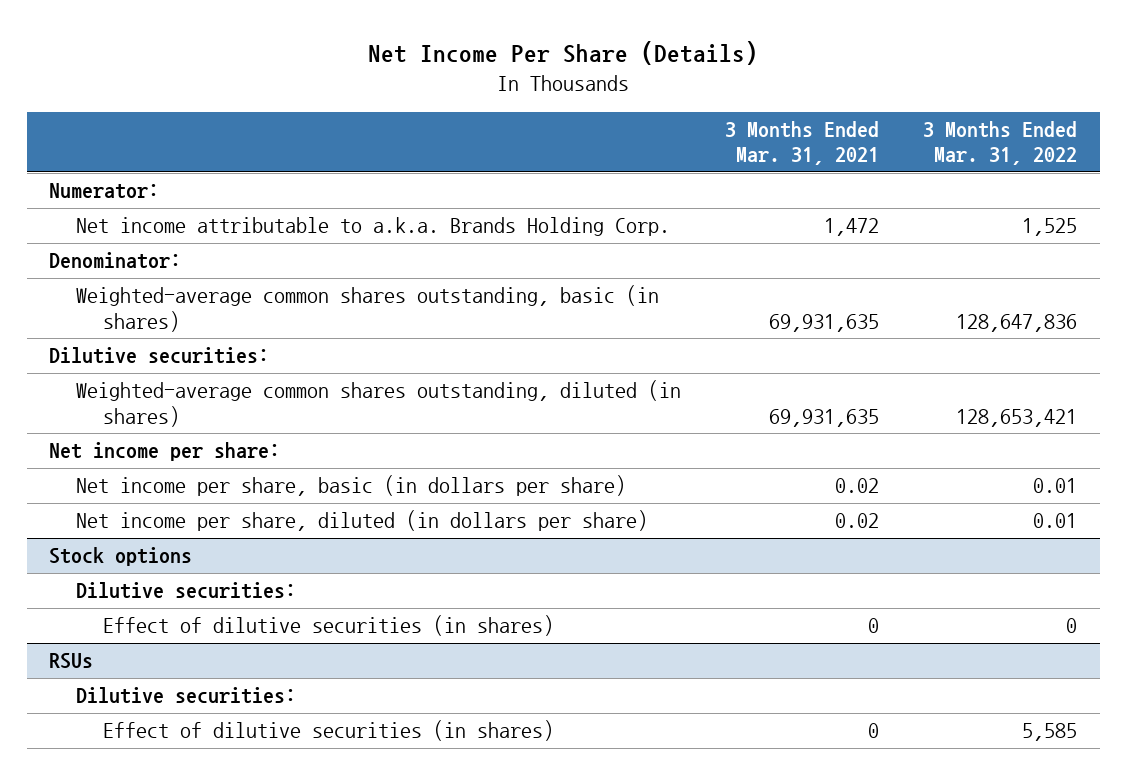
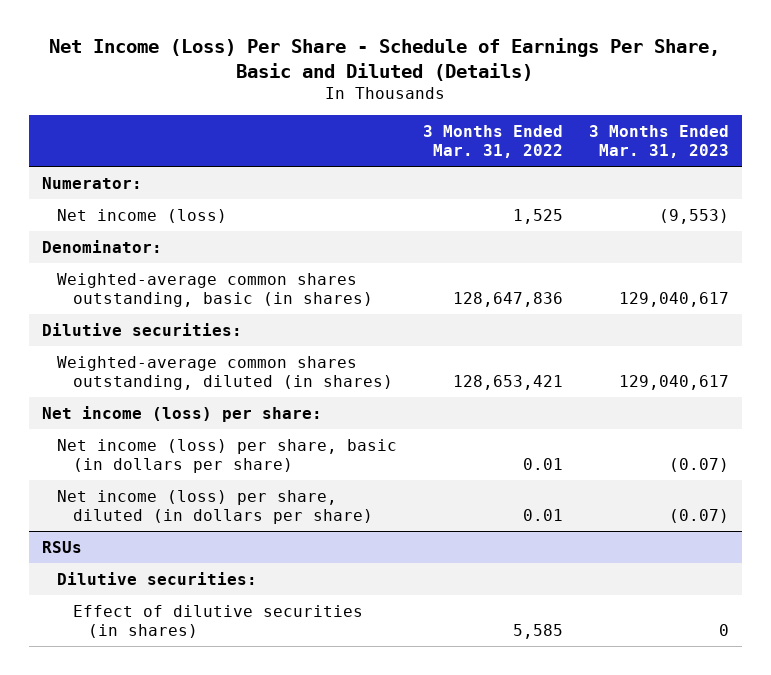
[368,40,759,65] Net Income Per Share (Details) -> [49,38,721,81] Net Income (Loss) Per Share - Schedule of Earnings Per Share, Basic and Diluted (Details)
[725,121,880,166] 3 Months Ended Mar. 31, 2021 -> none
none -> [589,124,730,159] 3 Months Ended Mar. 31, 2023
[76,217,671,237] Net income attributable to a.k.a. Brands Holding Corp. -> [57,208,228,223] Net income (loss)
[48,547,192,567] Stock options -> none
[76,582,297,600] Dilutive securities: -> none
[103,615,555,637] Effect of dilutive securities (in shares) -> none
[48,442,280,462] Net income per share: -> [41,405,322,422] Net income (loss) per share:
[76,475,627,497] Net income per share, basic (in dollars per share) -> [57,438,398,474] Net income (loss) per share, basic (in dollars per share)
[76,510,649,532] Net income per share, diluted (in dollars per share) -> [57,489,373,525] Net income (loss) per share, diluted (in dollars per share)

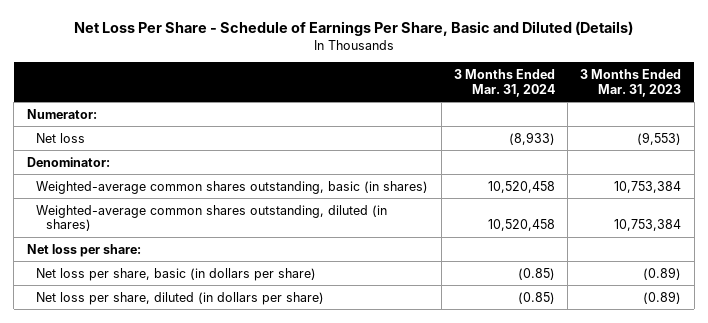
[49,38,721,81] Net Income (Loss) Per Share - Schedule of Earnings Per Share, Basic and Diluted (Details) -> [74,21,634,37] Net Loss Per Share - Schedule of Earnings Per Share, Basic and Diluted (Details)
[423,124,564,159] 3 Months Ended Mar. 31, 2022 -> none
none -> [453,68,555,97] 3 Months Ended Mar. 31, 2024
[57,208,228,223] Net income (loss) -> [36,132,86,143] Net loss
[41,322,242,336] Dilutive securities: -> none
[41,540,82,553] RSUs -> none
[57,571,258,585] Dilutive securities: -> none
[72,604,363,639] Effect of dilutive securities (in shares) -> none
[619,292,730,308] 129,040,617 -> [614,180,682,193] 10,753,384
[619,375,730,391] 129,040,617 -> [614,219,682,232] 10,753,384
[41,405,322,422] Net income (loss) per share: -> [26,243,141,257] Net loss per share:
[57,438,398,474] Net income (loss) per share, basic (in dollars per share) -> [36,267,317,281] Net loss per share, basic (in dollars per share)
[669,458,730,473] (0.07) -> [643,266,682,280] (0.89)
[57,489,373,525] Net income (loss) per share, diluted (in dollars per share) -> [36,291,325,305] Net loss per share, diluted (in dollars per share)
[669,509,730,524] (0.07) -> [643,290,682,304] (0.89)

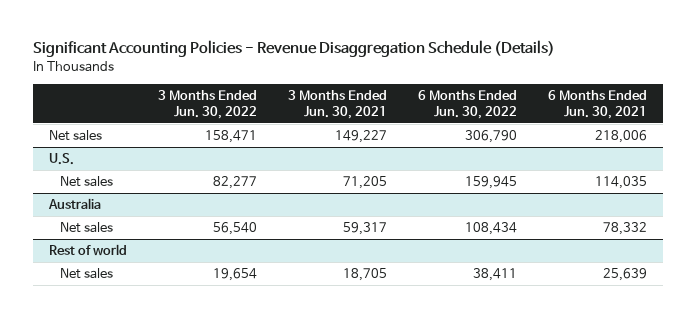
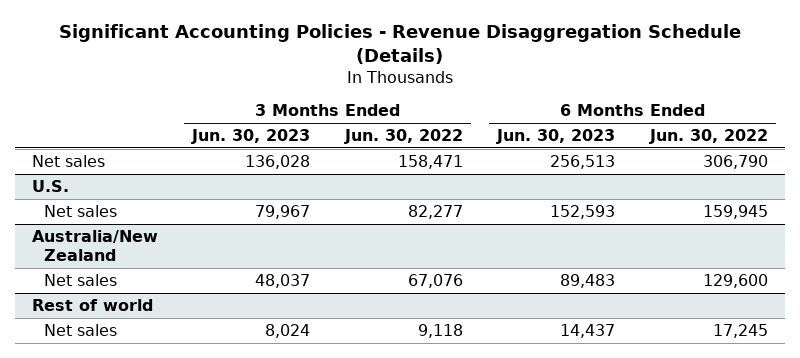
[288,89,388,120] 3 Months Ended Jun. 30, 2021 -> none
[548,89,648,120] 6 Months Ended Jun. 30, 2021 -> none
none -> [191,129,311,145] Jun. 30, 2023
none -> [496,129,616,145] Jun. 30, 2023
[48,197,102,209] Australia -> none
none -> [31,229,158,262] Australia/New Zealand
[213,221,258,235] 56,540 -> [407,273,463,288] 67,076
[465,221,518,235] 108,434 -> [702,273,768,288] 129,600
[213,267,258,281] 19,654 -> [417,323,463,338] 9,118
[473,267,518,281] 38,411 -> [712,323,768,338] 17,245

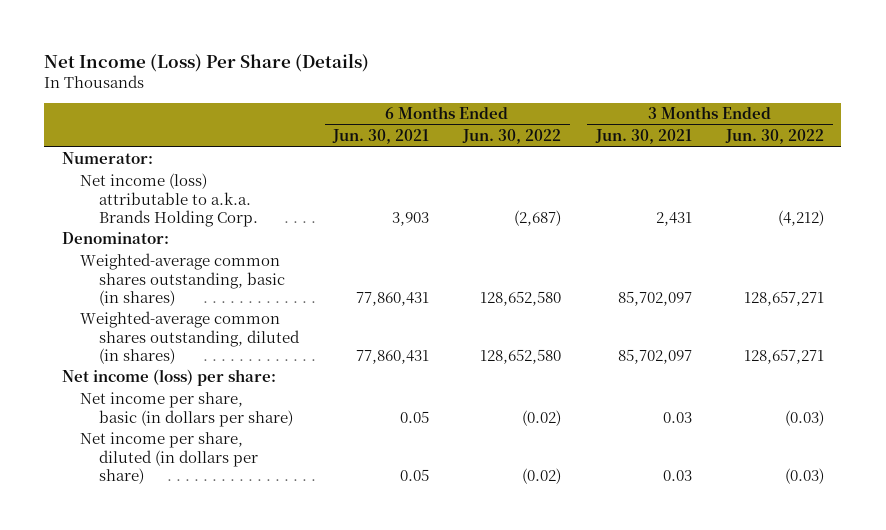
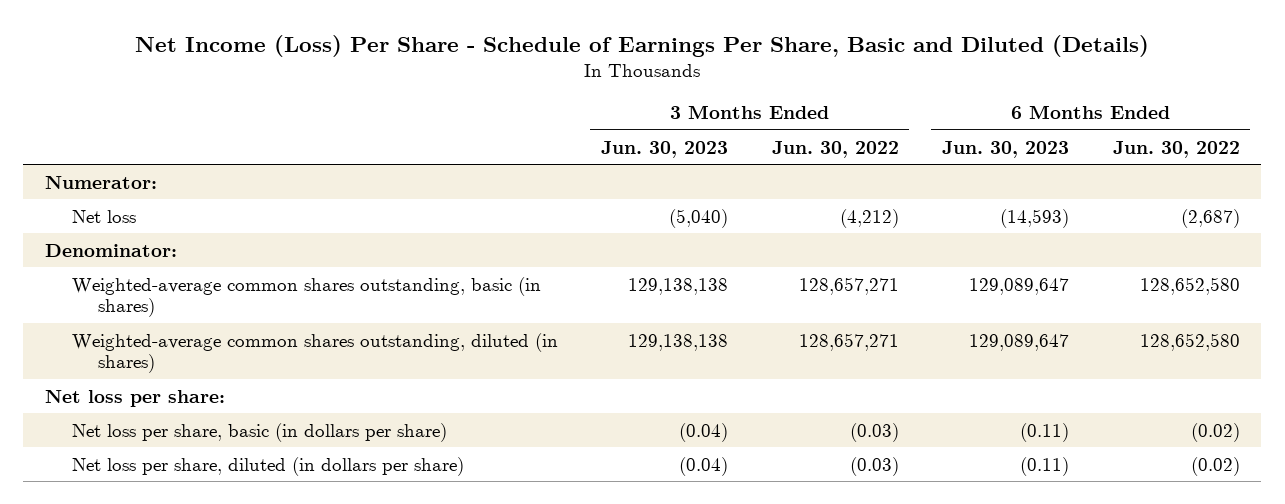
[44,52,370,72] Net Income (Loss) Per Share (Details) -> [135,35,1150,58] Net Income (Loss) Per Share - Schedule of Earnings Per Share, Basic and Diluted (Details)
[332,129,430,145] Jun. 30, 2021 -> none
[594,129,692,145] Jun. 30, 2021 -> none
none -> [601,140,729,158] Jun. 30, 2023
none -> [942,140,1070,158] Jun. 30, 2023
[80,173,258,227] Net income (loss) attributable to a.k.a. Brands Holding Corp. -> [71,209,136,223] Net loss
[61,369,276,387] Net income (loss) per share: -> [45,389,226,407] Net loss per share:
[80,392,293,427] Net income per share, basic (in dollars per share) -> [71,422,447,442] Net loss per share, basic (in dollars per share)
[80,432,258,484] Net income per share, diluted (in dollars per share) -> [71,456,464,476] Net loss per share, diluted (in dollars per share)

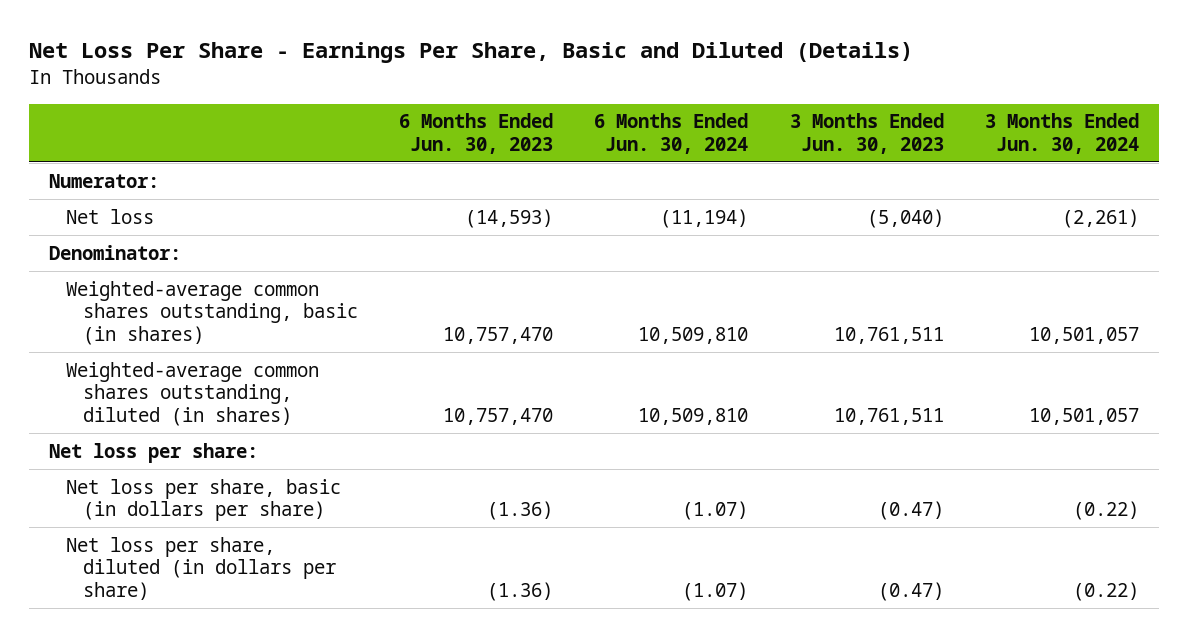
[135,35,1150,58] Net Income (Loss) Per Share - Schedule of Earnings Per Share, Basic and Diluted (Details) -> [28,42,913,64] Net Loss Per Share - Earnings Per Share, Basic and Diluted (Details)
[771,140,899,158] Jun. 30, 2022 -> none
[1112,140,1240,158] Jun. 30, 2022 -> none
none -> [594,113,749,154] 6 Months Ended Jun. 30, 2024
none -> [984,113,1139,154] 3 Months Ended Jun. 30, 2024
[628,277,729,295] 129,138,138 -> [833,326,944,344] 10,761,511
[969,277,1070,295] 129,089,647 -> [443,326,554,344] 10,757,470
[628,333,729,351] 129,138,138 -> [833,407,944,425] 10,761,511
[969,333,1070,351] 129,089,647 -> [443,407,554,425] 10,757,470
[679,422,729,442] (0.04) -> [877,501,944,521] (0.47)
[1020,422,1070,442] (0.11) -> [487,501,554,521] (1.36)
[679,456,729,476] (0.04) -> [877,581,944,601] (0.47)
[1020,456,1070,476] (0.11) -> [487,581,554,601] (1.36)

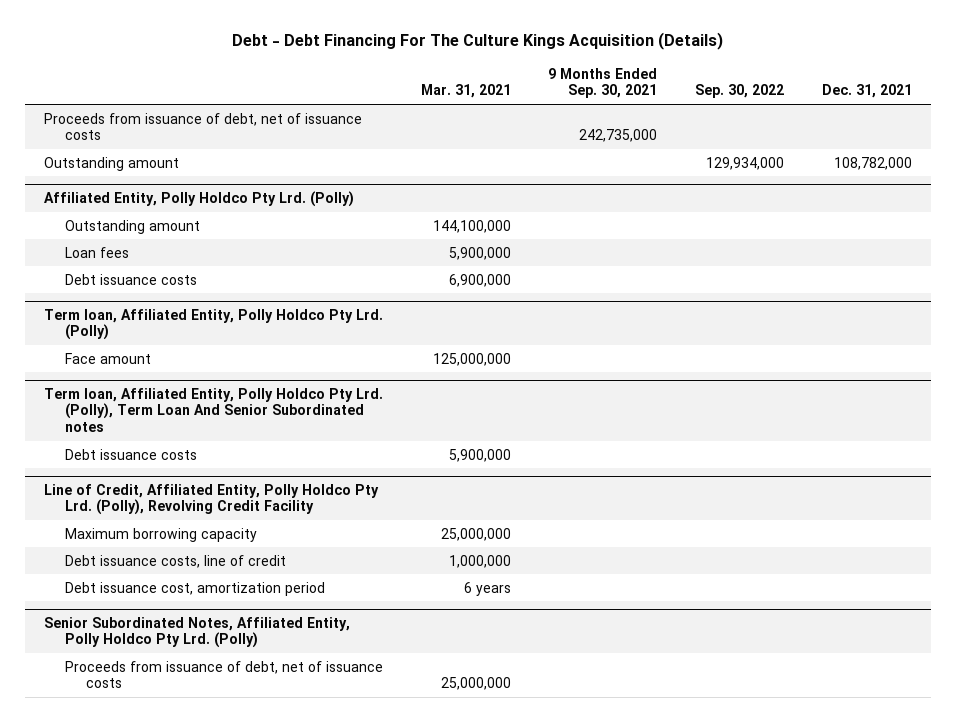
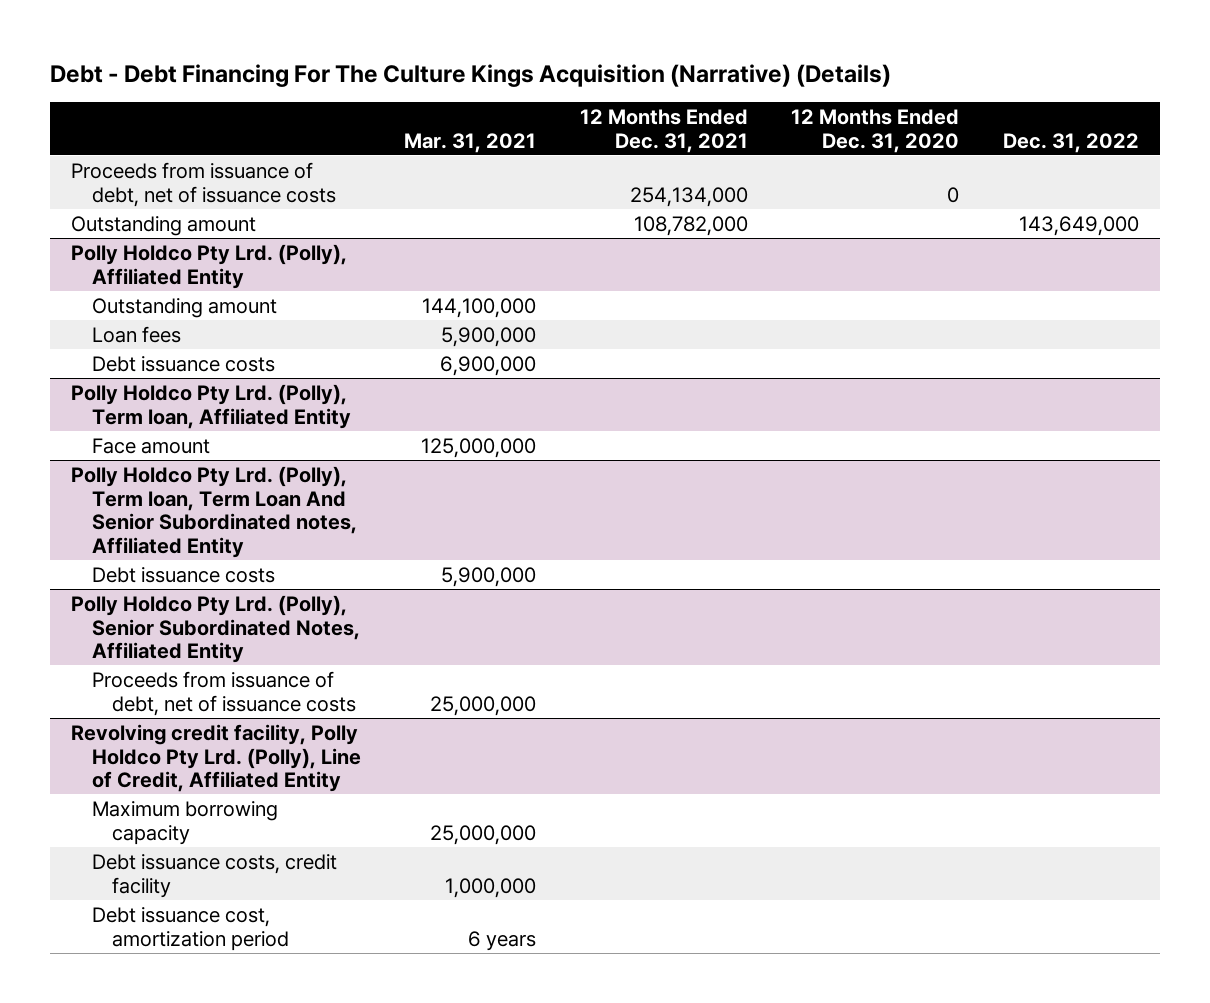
[231,32,723,51] Debt - Debt Financing For The Culture Kings Acquisition (Details) -> [49,63,891,87] Debt - Debt Financing For The Culture Kings Acquisition (Narrative) (Details)
[548,67,658,99] 9 Months Ended Sep. 30, 2021 -> none
[695,84,785,99] Sep. 30, 2022 -> none
[822,84,913,99] Dec. 31, 2021 -> none
none -> [579,109,748,153] 12 Months Ended Dec. 31, 2021
none -> [791,109,960,153] 12 Months Ended Dec. 31, 2020
none -> [1002,132,1139,153] Dec. 31, 2022
[43,190,354,207] Affiliated Entity, Polly Holdco Pty Lrd. (Polly) -> [71,243,348,289] Polly Holdco Pty Lrd. (Polly), Affiliated Entity
[43,308,383,341] Term loan, Affiliated Entity, Polly Holdco Pty Lrd. (Polly) -> [71,383,351,429] Polly Holdco Pty Lrd. (Polly), Term loan, Affiliated Entity
[43,387,383,432] Term loan, Affiliated Entity, Polly Holdco Pty Lrd. (Polly), Term Loan And Senior Subordinated notes -> [71,465,357,558] Polly Holdco Pty Lrd. (Polly), Term loan, Term Loan And Senior Subordinated notes, Affiliated Entity
none -> [71,594,360,664] Polly Holdco Pty Lrd. (Polly), Senior Subordinated Notes, Affiliated Entity
none -> [91,670,357,716] Proceeds from issuance of debt, net of issuance costs
[43,483,379,516] Line of Credit, Affiliated Entity, Polly Holdco Pty Lrd. (Polly), Revolving Credit Facility -> [71,723,361,793] Revolving credit facility, Polly Holdco Pty Lrd. (Polly), Line of Credit, Affiliated Entity
[64,554,286,568] Debt issuance costs, line of credit -> [91,853,337,898] Debt issuance costs, credit facility
[43,616,350,649] Senior Subordinated Notes, Affiliated Entity, Polly Holdco Pty Lrd. (Polly) -> none
[64,660,383,689] Proceeds from issuance of debt, net of issuance costs -> none

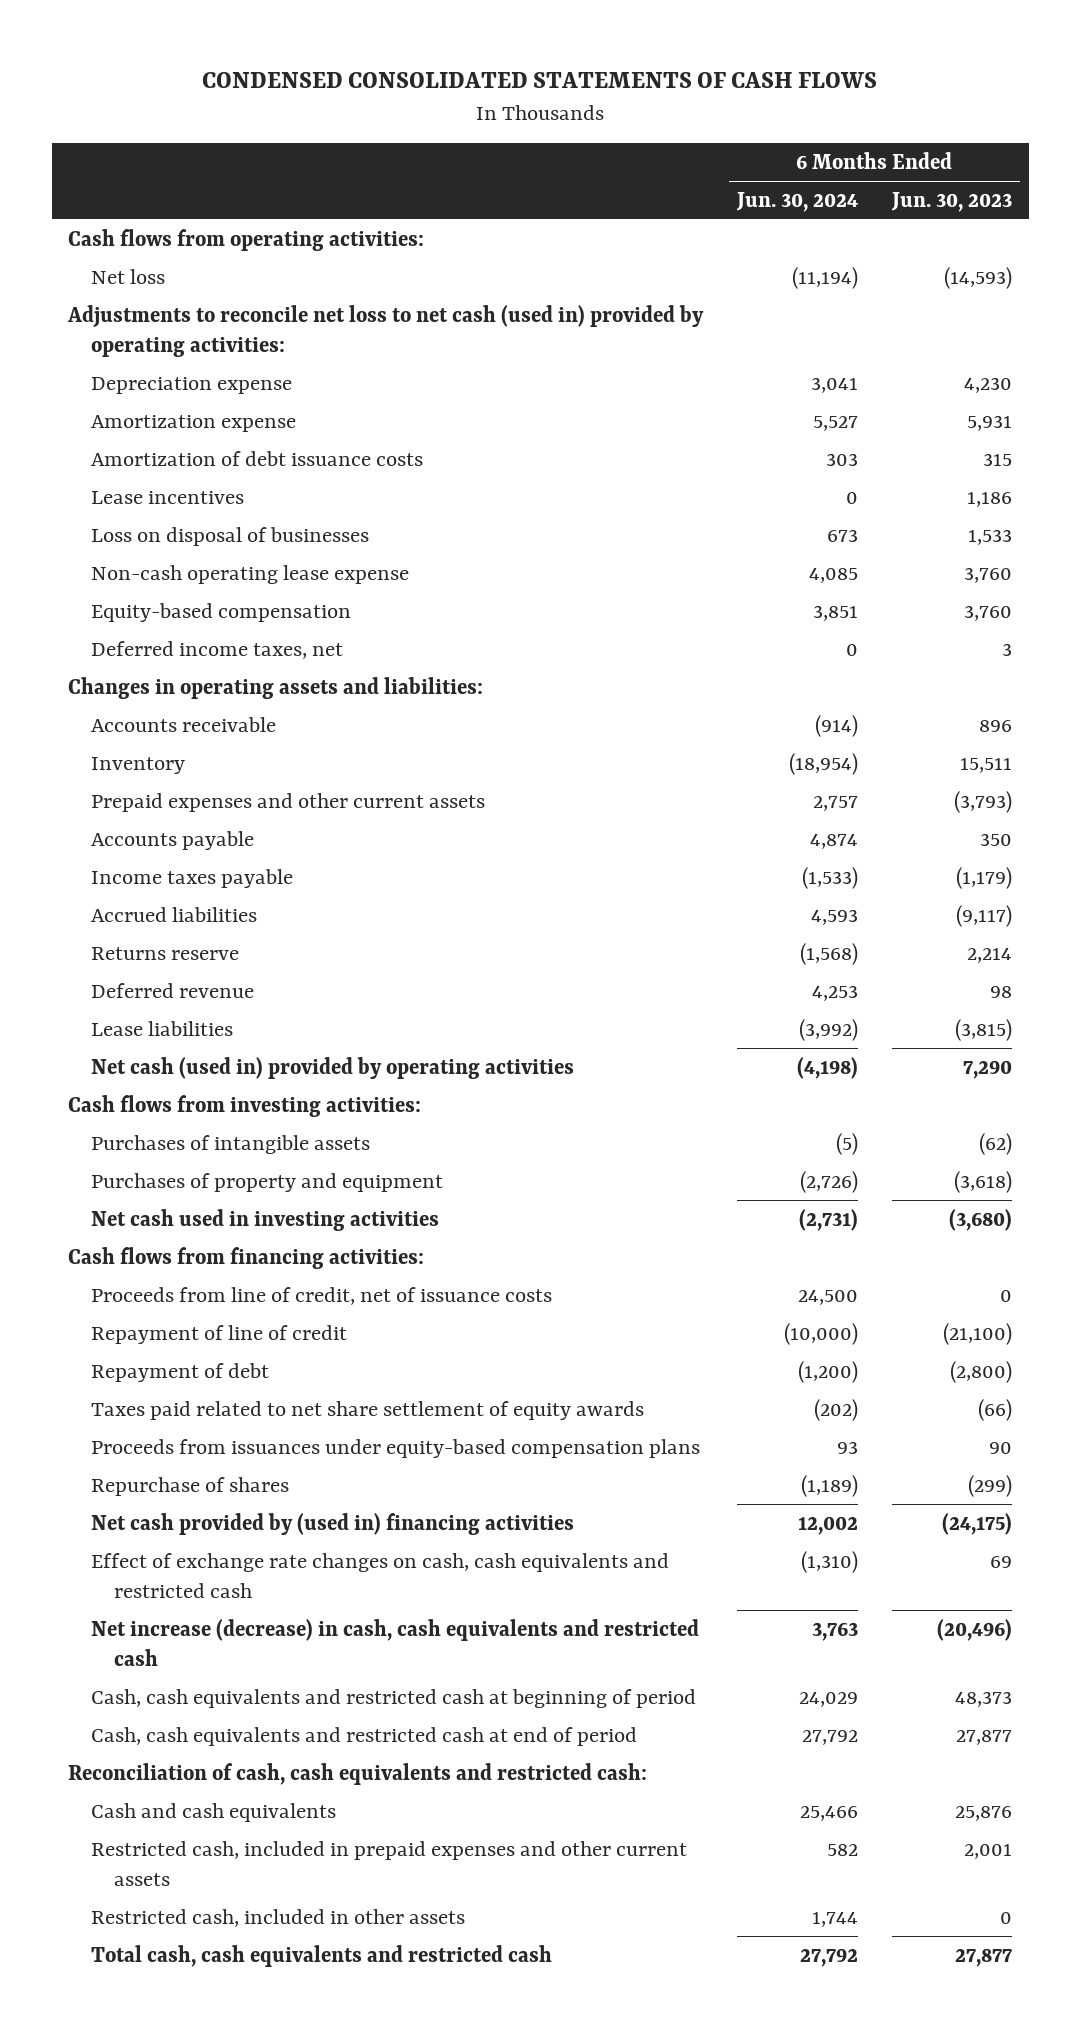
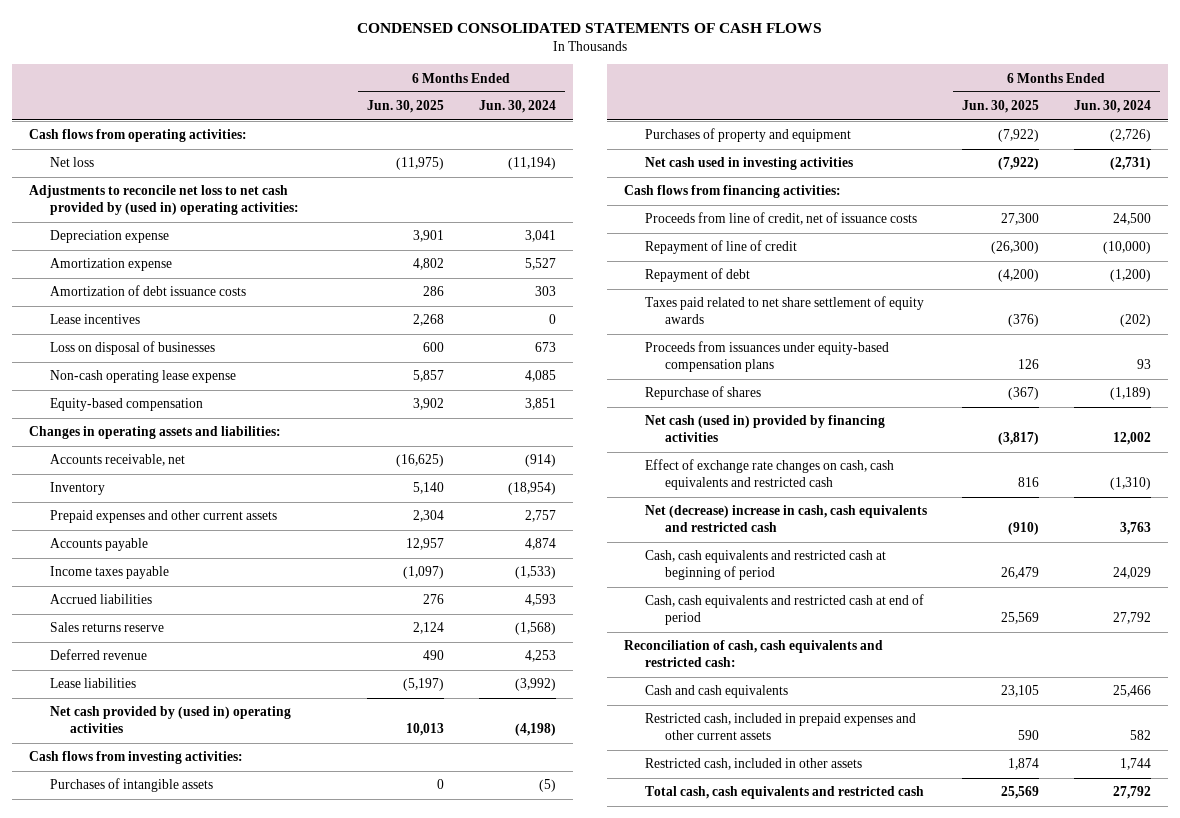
[890,191,1012,212] Jun. 30, 2023 -> none
none -> [366,100,444,114] Jun. 30, 2025
[67,304,705,357] Adjustments to reconcile net loss to net cash (used in) provided by operating activities: -> [29,185,299,216] Adjustments to reconcile net loss to net cash provided by (used in) operating activities:
[91,640,344,659] Deferred income taxes, net -> none
[91,716,277,732] Accounts receivable -> [49,454,185,467] Accounts receivable, net
[91,946,240,960] Returns reserve -> [49,622,164,633] Sales returns reserve
[91,1056,575,1079] Net cash (used in) provided by operating activities -> [49,706,291,734] Net cash provided by (used in) operating activities
[91,1512,575,1535] Net cash provided by (used in) financing activities -> [644,415,885,443] Net cash (used in) provided by financing activities
[91,1618,700,1666] Net increase (decrease) in cash, cash equivalents and restricted cash -> [644,505,927,533] Net (decrease) increase in cash, cash equivalents and restricted cash

